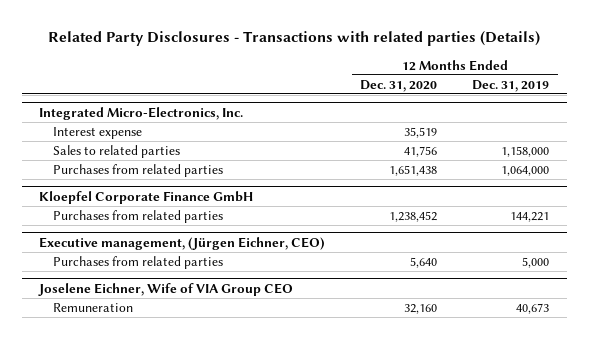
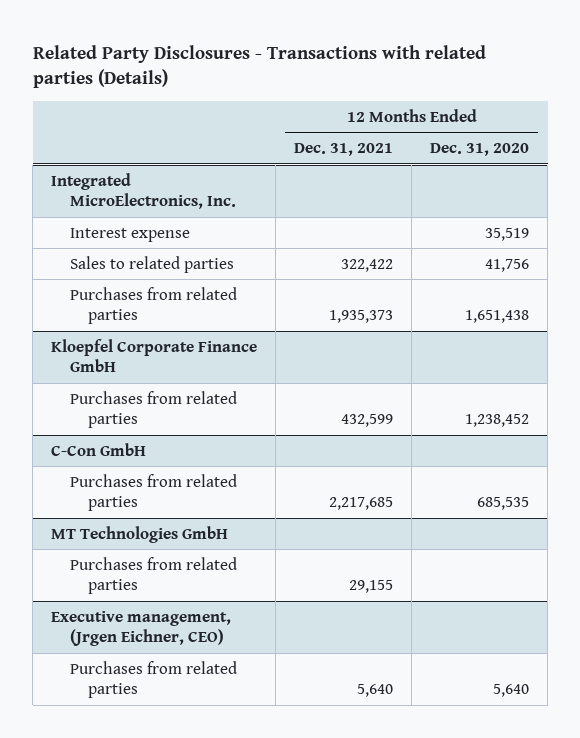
[472,79,550,92] Dec. 31, 2019 -> none
none -> [294,143,394,157] Dec. 31, 2021
[39,106,244,120] Integrated Micro-Electronics, Inc. -> [51,172,236,210] Integrated MicroElectronics, Inc.
none -> [51,442,147,456] C-Con GmbH
none -> [69,473,237,512] Purchases from related parties
none -> [51,525,229,543] MT Technologies GmbH
none -> [69,556,237,595] Purchases from related parties
[39,236,326,250] Executive management, (Jürgen Eichner, CEO) -> [51,610,232,647] Executive management, (Jrgen Eichner, CEO)
[38,282,294,296] Joselene Eichner, Wife of VIA Group CEO -> none
[53,302,134,312] Remuneration -> none

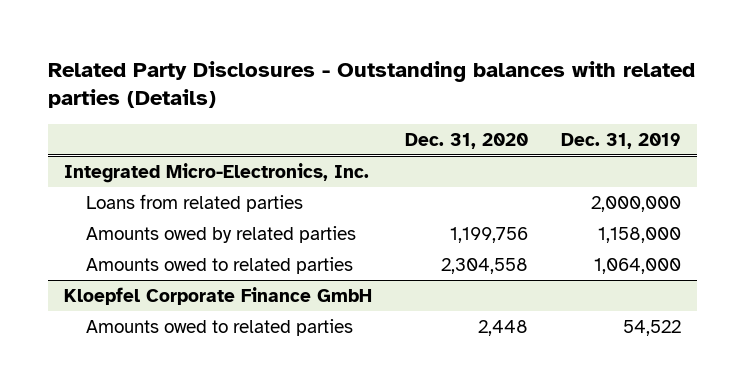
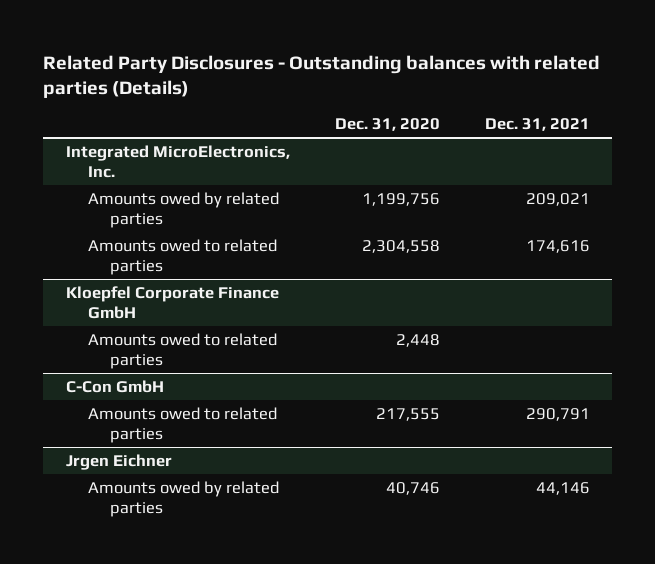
[560,132,681,149] Dec. 31, 2019 -> none
none -> [484,118,590,132] Dec. 31, 2021
[85,193,303,212] Loans from related parties -> none
[64,162,370,183] Integrated Micro-Electronics, Inc. -> [65,144,290,178] Integrated MicroElectronics, Inc.
none -> [65,379,164,393] C-Con GmbH
none -> [87,406,277,443] Amounts owed to related parties
none -> [65,453,172,470] Jrgen Eichner
none -> [87,480,279,517] Amounts owed by related parties

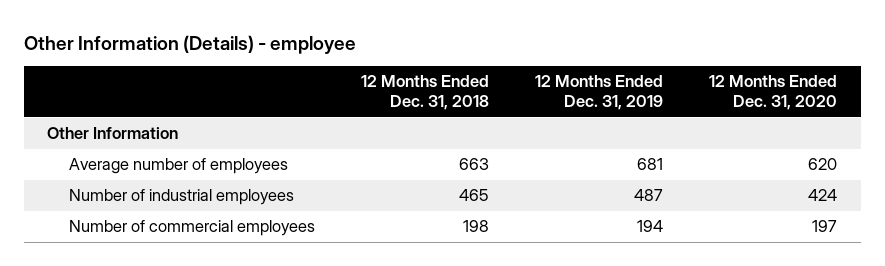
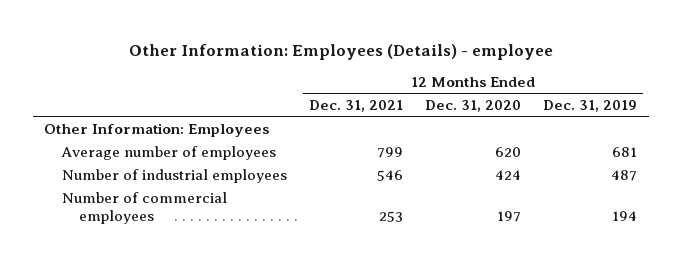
[24,34,357,54] Other Information (Details) - employee -> [128,43,553,60] Other Information: Employees (Details) - employee
[360,75,489,111] 12 Months Ended Dec. 31, 2018 -> none
none -> [308,99,403,112] Dec. 31, 2021
[47,127,179,140] Other Information -> [43,122,269,137] Other Information: Employees

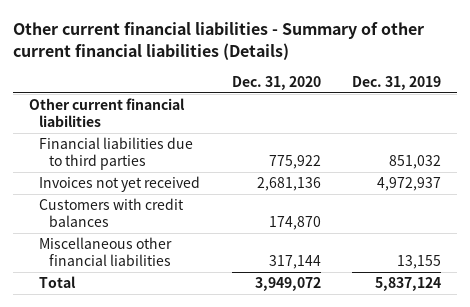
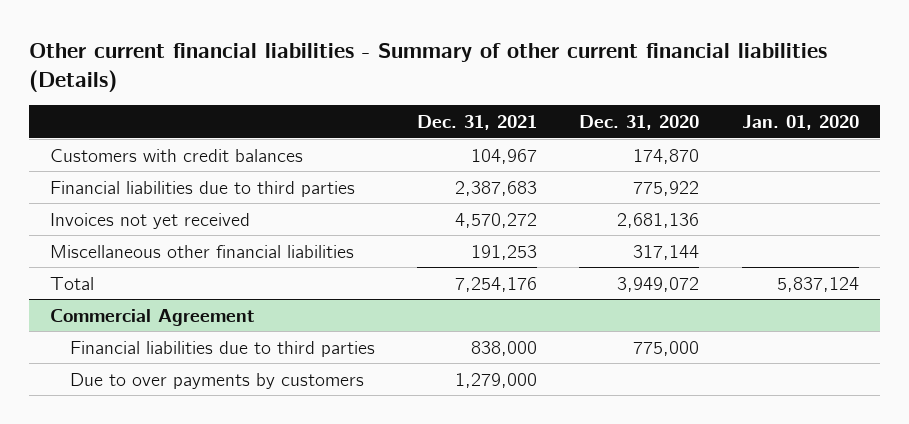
[352,75,442,90] Dec. 31, 2019 -> none
none -> [417,114,538,130] Dec. 31, 2021
none -> [741,114,859,130] Jan. 01, 2020
[29,98,186,127] Other current financial liabilities -> none
[39,198,185,227] Customers with credit balances -> [50,148,304,162] Customers with credit balances
none -> [50,308,256,326] Commercial Agreement
none -> [70,340,376,357] Financial liabilities due to third parties
none -> [70,372,365,389] Due to over payments by customers

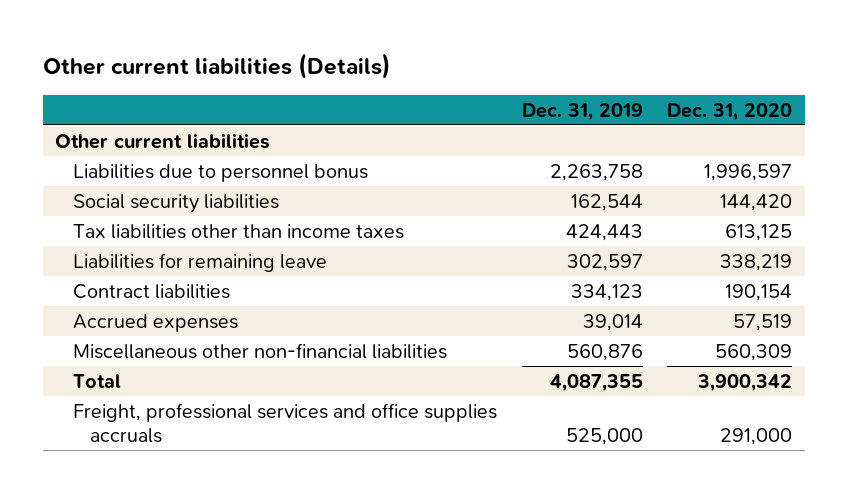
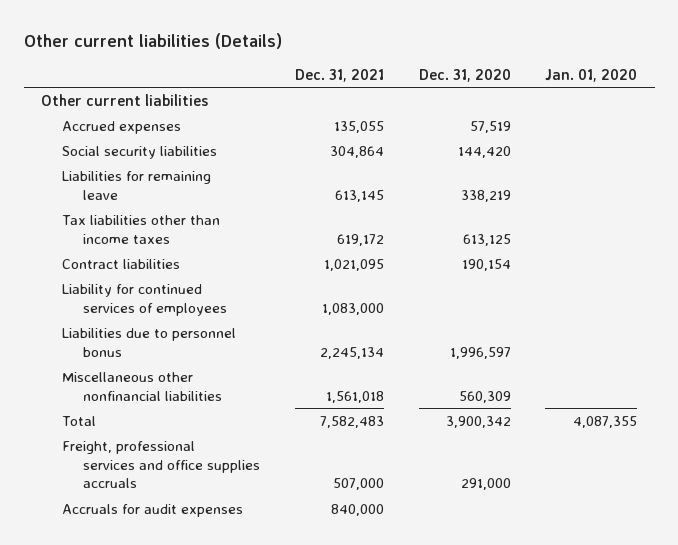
[521,102,643,121] Dec. 31, 2019 -> none
none -> [294,68,384,82] Dec. 31, 2021
none -> [545,68,638,82] Jan. 01, 2020
[72,313,238,332] Accrued expenses -> [61,120,181,134] Accrued expenses
[72,223,404,239] Tax liabilities other than income taxes -> [61,214,220,244] Tax liabilities other than income taxes
none -> [61,283,227,316] Liability for continued services of employees
[72,163,368,182] Liabilities due to personnel bonus -> [61,327,236,357] Liabilities due to personnel bonus
[72,342,447,359] Miscellaneous other non-financial liabilities -> [61,371,222,401] Miscellaneous other nonfinancial liabilities
none -> [61,503,243,517] Accruals for audit expenses

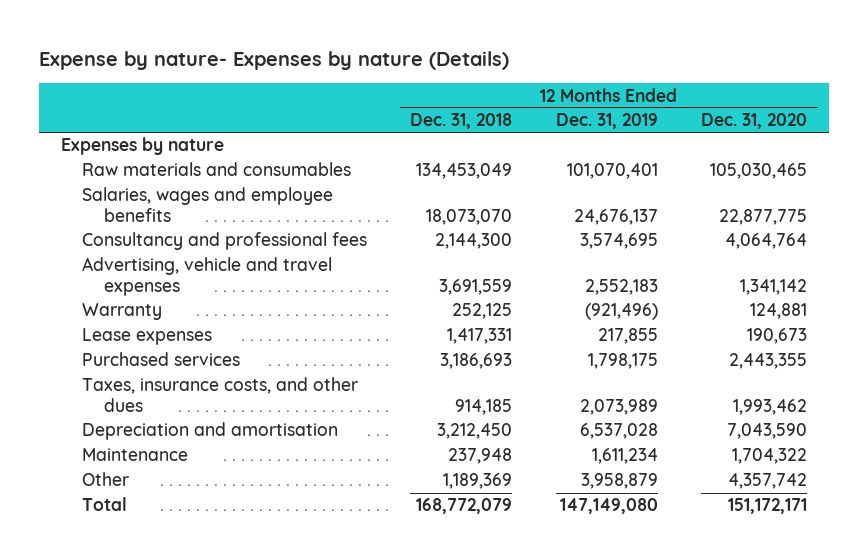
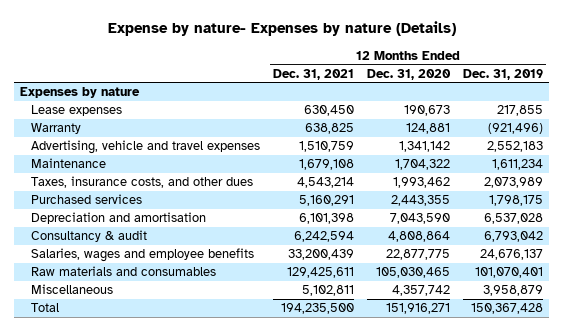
[410,113,513,130] Dec. 31, 2018 -> none
none -> [273,68,355,80] Dec. 31, 2021
[82,232,368,251] Consultancy and professional fees -> none
[82,303,163,321] Warranty -> [31,123,82,135] Warranty
[82,257,333,296] Advertising, vehicle and travel expenses -> [31,140,261,155] Advertising, vehicle and travel expenses
[82,448,189,462] Maintenance -> [31,158,107,169] Maintenance
[82,352,241,367] Purchased services -> [31,194,143,205] Purchased services
none -> [31,230,148,243] Consultancy & audit
[82,187,334,222] Salaries, wages and employee benefits -> [31,248,255,263] Salaries, wages and employee benefits
[82,162,352,177] Raw materials and consumables -> [31,266,217,277] Raw materials and consumables
[82,472,130,487] Other -> [31,284,114,295] Miscellaneous
[559,498,658,515] 147,149,080 -> [471,303,544,315] 150,367,428
[727,498,807,515] 151,172,171 -> [386,303,451,315] 151,916,271

